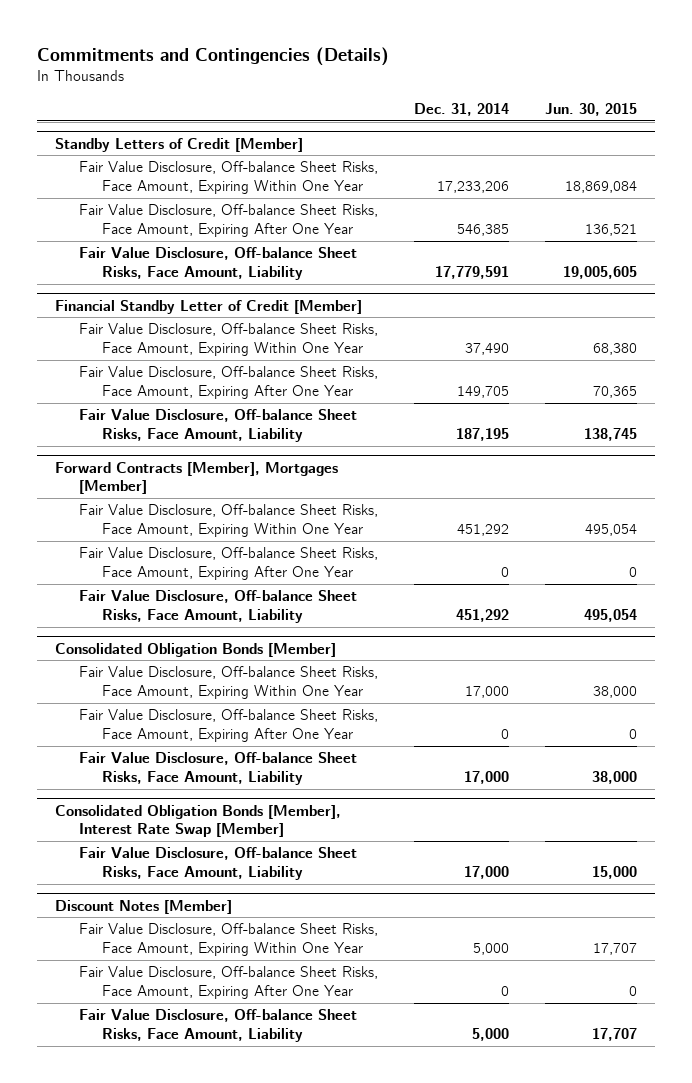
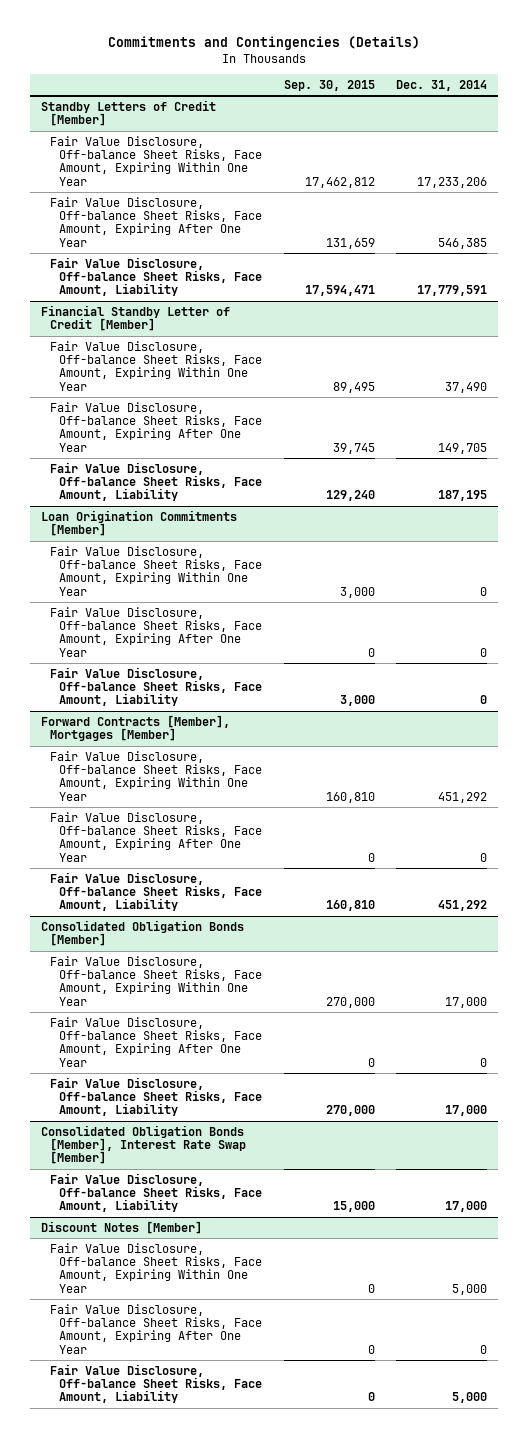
[544,102,637,116] Jun. 30, 2015 -> none
none -> [283,79,375,91] Sep. 30, 2015
none -> [40,509,237,537] Loan Origination Commitments [Member]
none -> [49,545,263,596] Fair Value Disclosure, Off-balance Sheet Risks, Face Amount, Expiring Within One Year
none -> [49,606,263,657] Fair Value Disclosure, Off-balance Sheet Risks, Face Amount, Expiring After One Year
none -> [49,666,263,707] Fair Value Disclosure, Off-balance Sheet Risks, Face Amount, Liability

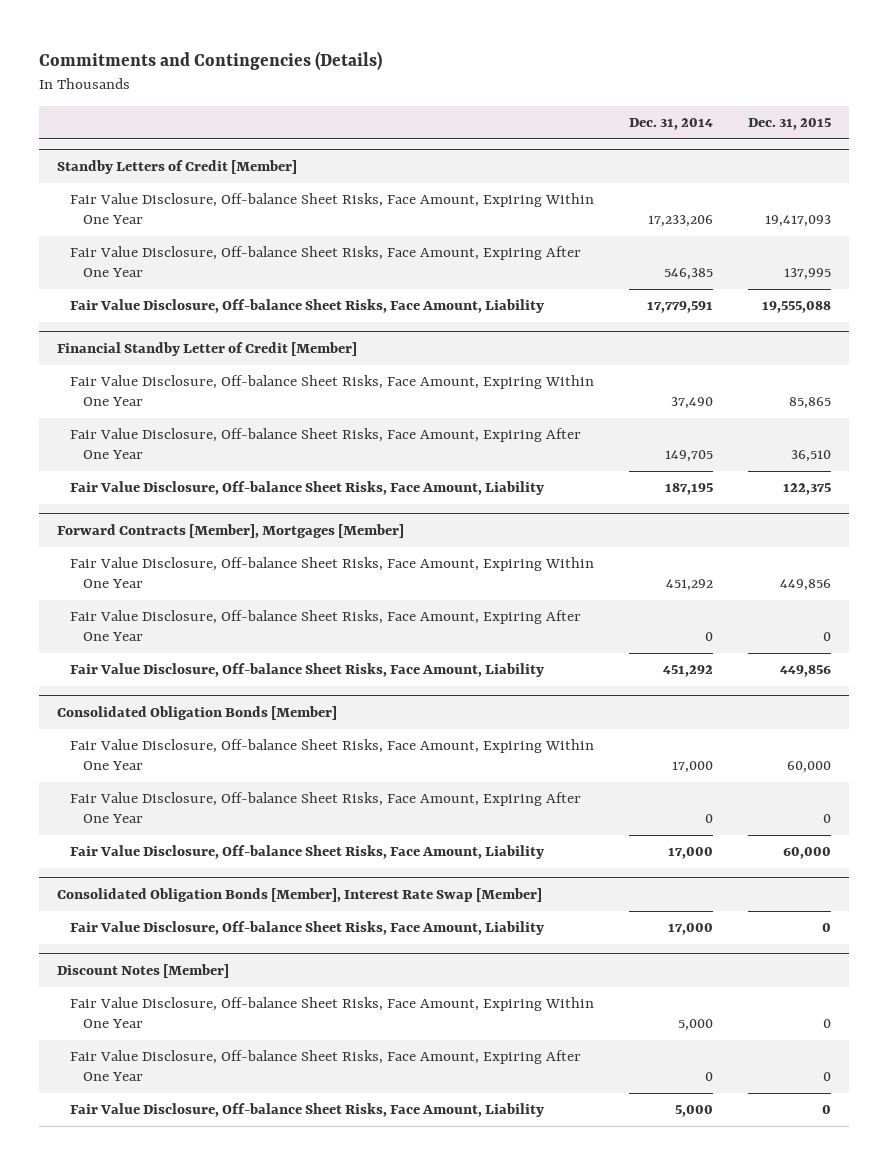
[283,79,375,91] Sep. 30, 2015 -> none
none -> [748,118,832,131] Dec. 31, 2015
[40,509,237,537] Loan Origination Commitments [Member] -> none
[49,545,263,596] Fair Value Disclosure, Off-balance Sheet Risks, Face Amount, Expiring Within One Year -> none
[49,606,263,657] Fair Value Disclosure, Off-balance Sheet Risks, Face Amount, Expiring After One Year -> none
[49,666,263,707] Fair Value Disclosure, Off-balance Sheet Risks, Face Amount, Liability -> none

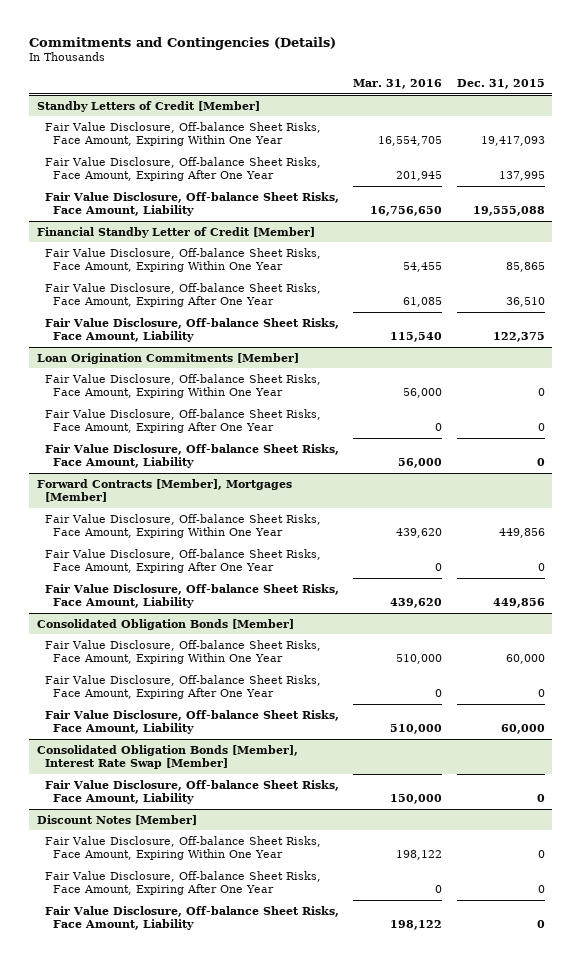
[629,118,714,131] Dec. 31, 2014 -> none
none -> [353,79,443,90] Mar. 31, 2016
none -> [36,352,299,364] Loan Origination Commitments [Member]
none -> [44,373,321,398] Fair Value Disclosure, Off-balance Sheet Risks, Face Amount, Expiring Within One Year
none -> [44,408,321,433] Fair Value Disclosure, Off-balance Sheet Risks, Face Amount, Expiring After One Year
none -> [44,443,339,468] Fair Value Disclosure, Off-balance Sheet Risks, Face Amount, Liability

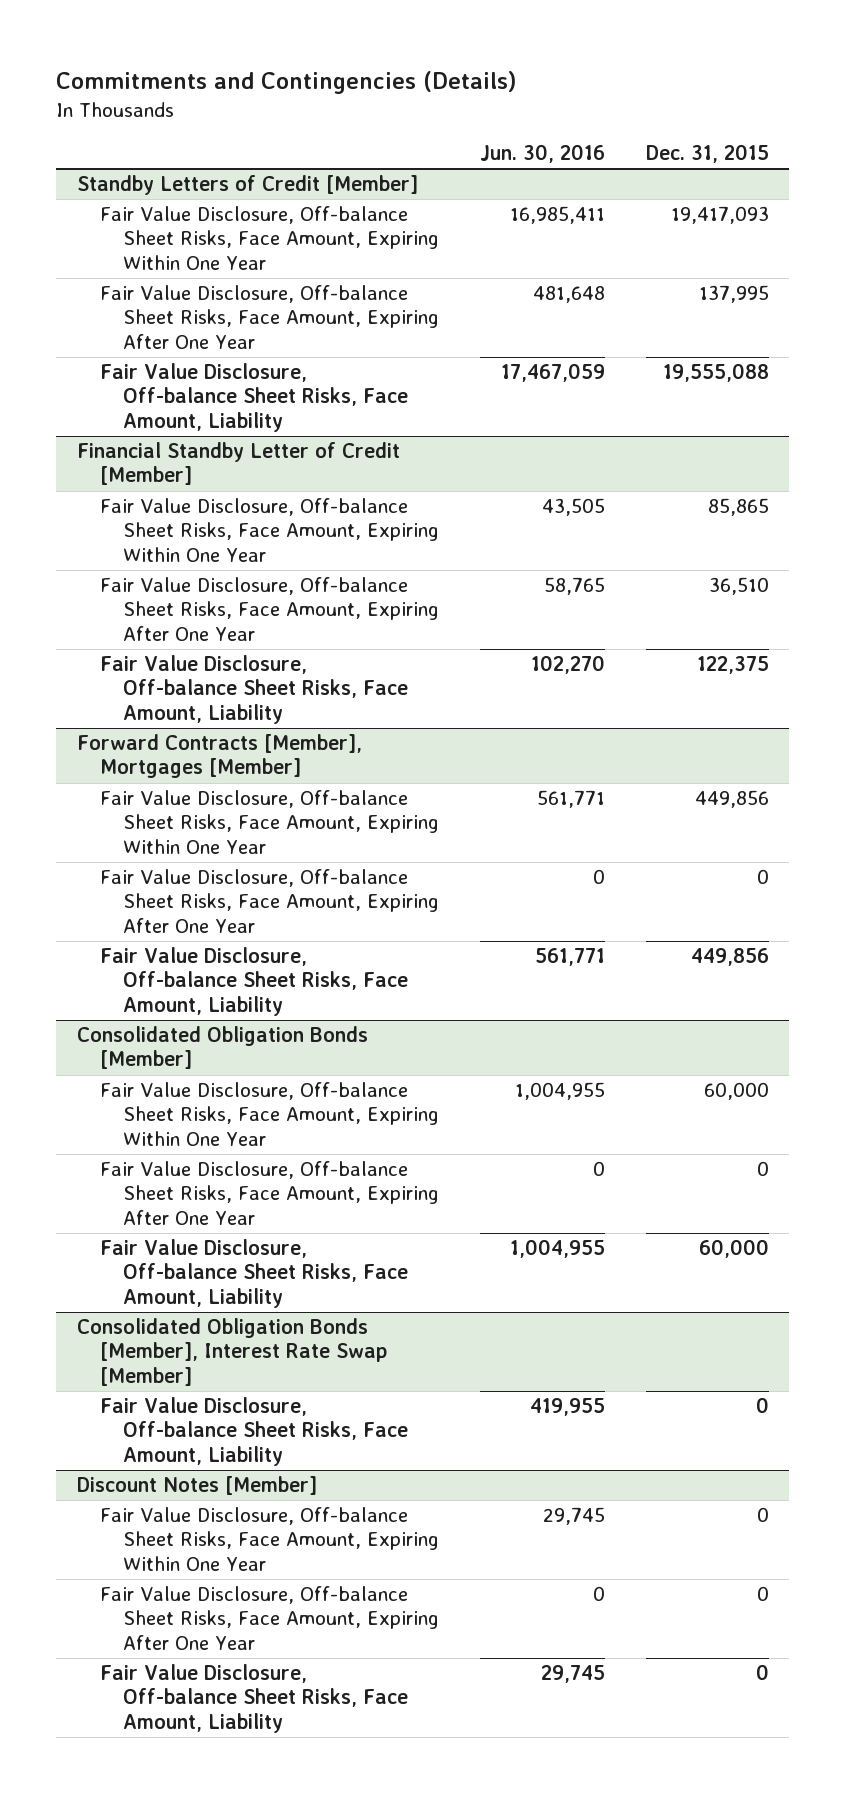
[353,79,443,90] Mar. 31, 2016 -> none
none -> [479,143,605,163] Jun. 30, 2016
[36,352,299,364] Loan Origination Commitments [Member] -> none
[44,373,321,398] Fair Value Disclosure, Off-balance Sheet Risks, Face Amount, Expiring Within One Year -> none
[44,408,321,433] Fair Value Disclosure, Off-balance Sheet Risks, Face Amount, Expiring After One Year -> none
[44,443,339,468] Fair Value Disclosure, Off-balance Sheet Risks, Face Amount, Liability -> none

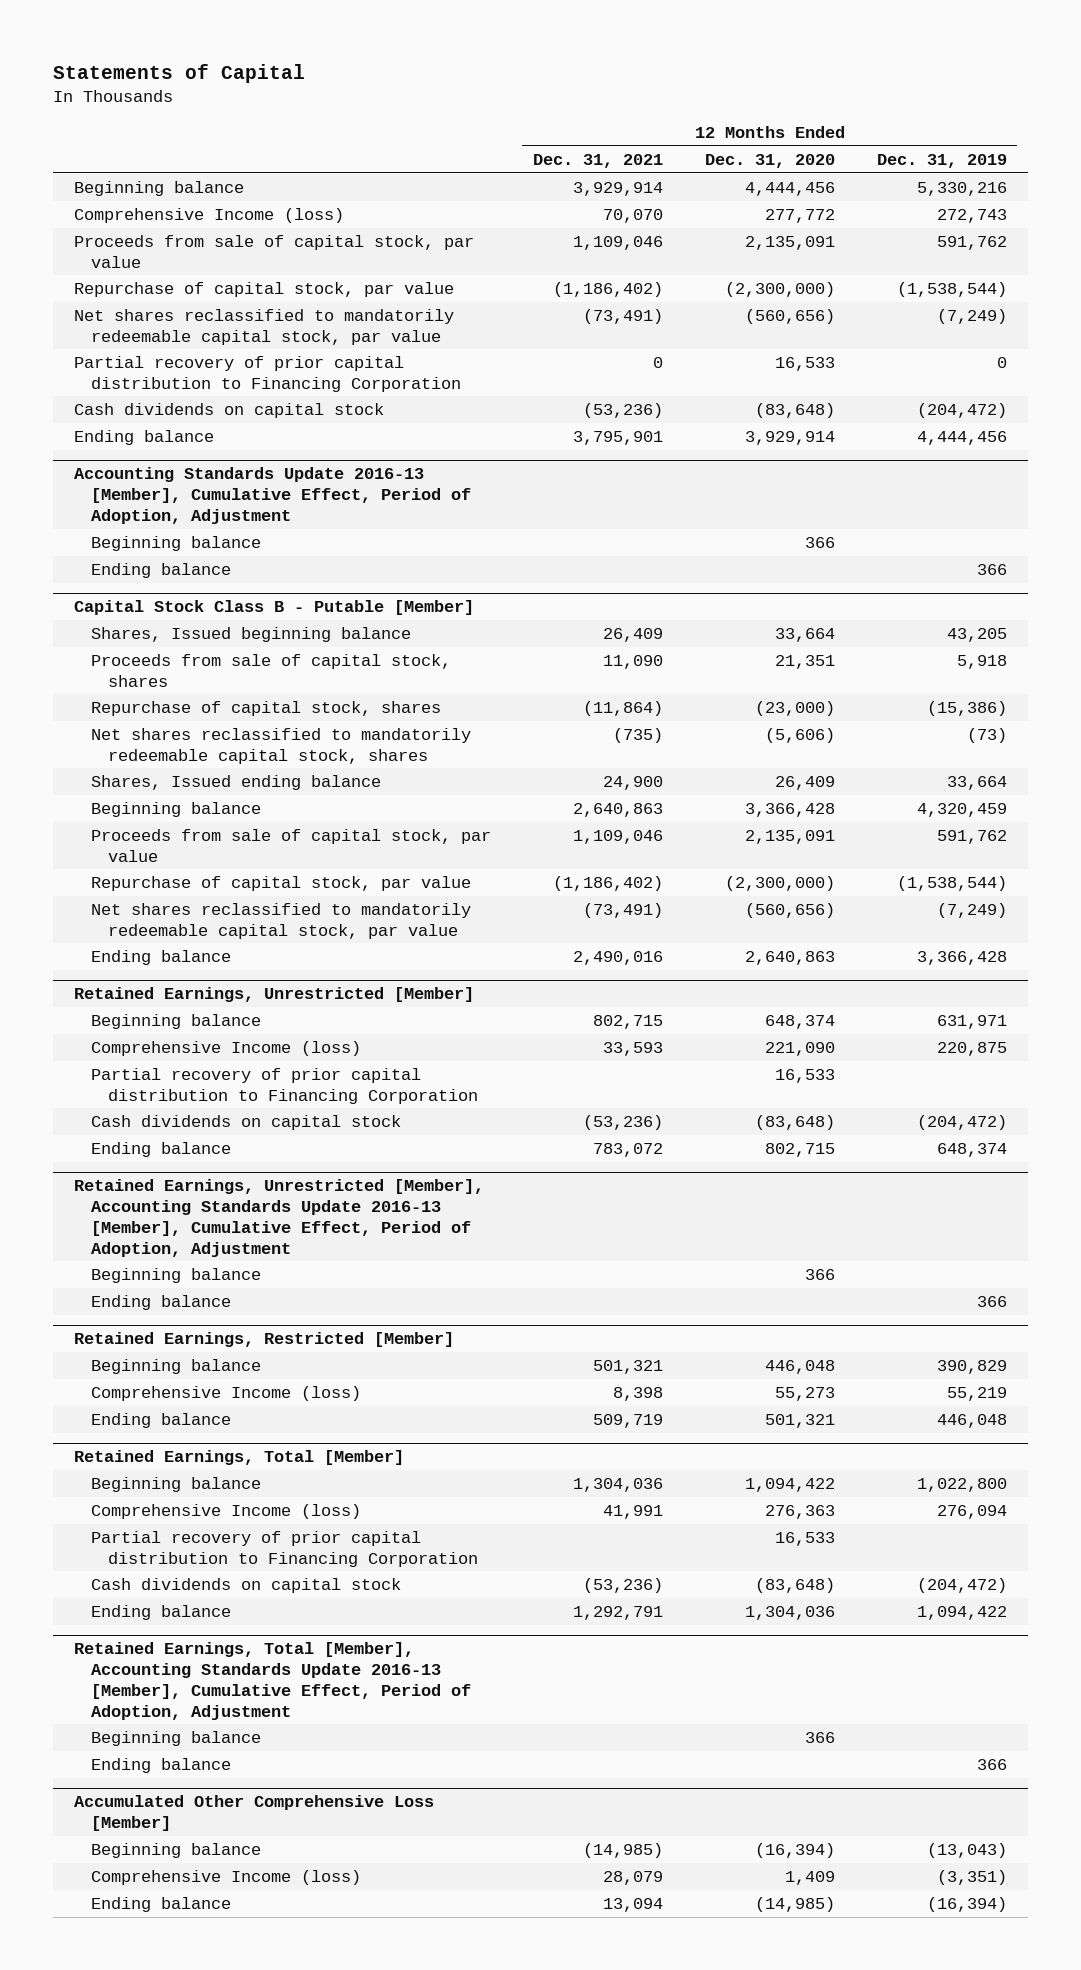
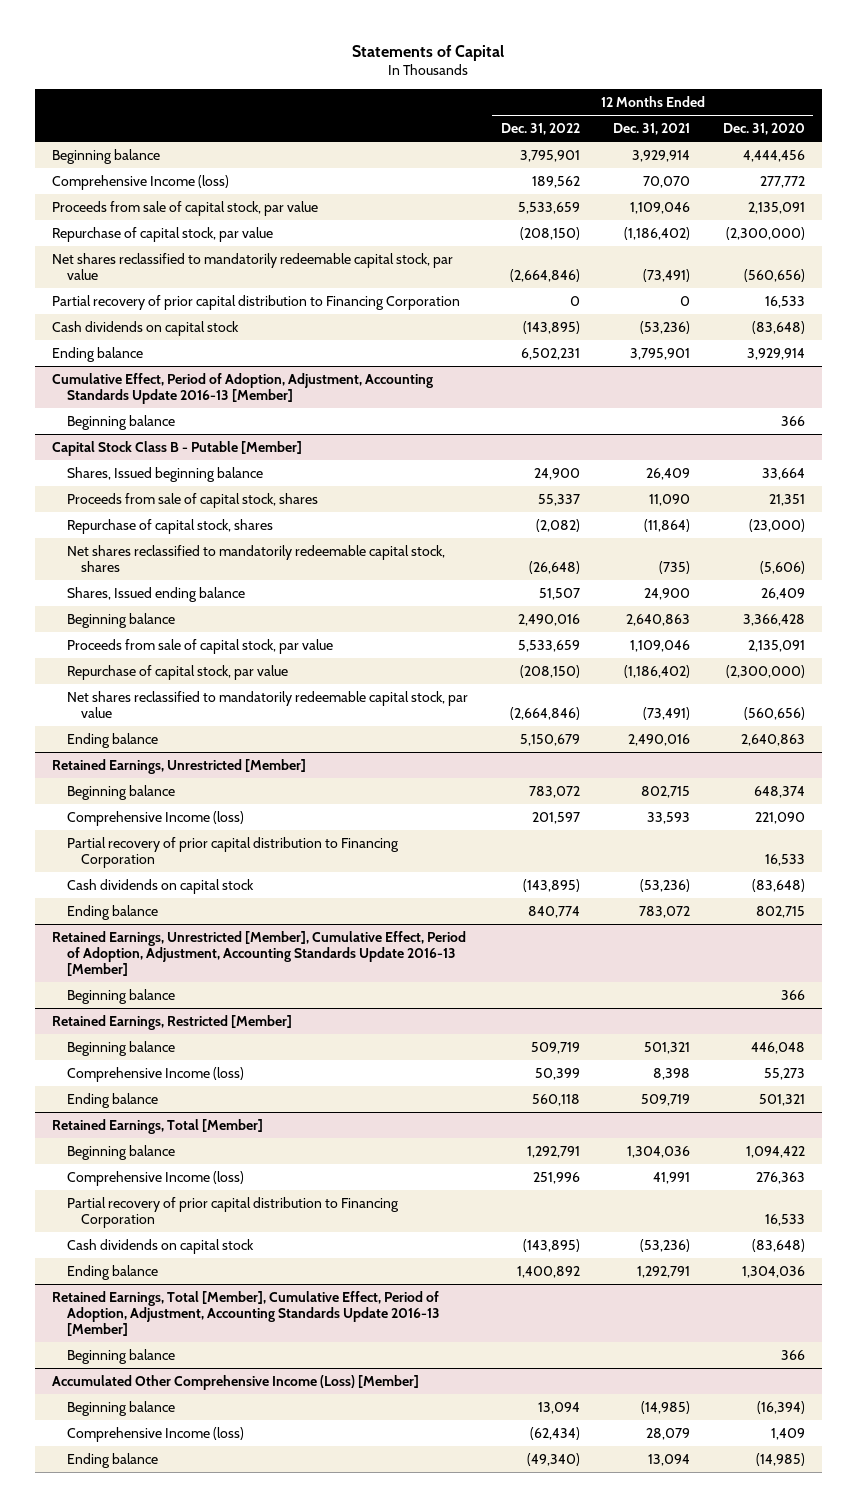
[876,153,1007,168] Dec. 31, 2019 -> none
none -> [500,122,580,135] Dec. 31, 2022
[74,467,471,524] Accounting Standards Update 2016-13 [Member], Cumulative Effect, Period of Adoption, Adjustment -> [51,372,433,404] Cumulative Effect, Period of Adoption, Adjustment, Accounting Standards Update 2016-13 [Member]
[90,562,231,578] Ending balance -> none
[74,1179,485,1257] Retained Earnings, Unrestricted [Member], Accounting Standards Update 2016-13 [Member], Cumulative Effect, Period of Adoption, Adjustment -> [51,930,466,976] Retained Earnings, Unrestricted [Member], Cumulative Effect, Period of Adoption, Adjustment, Accounting Standards Update 2016-13 [Member]
[90,1294,231,1310] Ending balance -> none
[74,1642,471,1720] Retained Earnings, Total [Member], Accounting Standards Update 2016-13 [Member], Cumulative Effect, Period of Adoption, Adjustment -> [51,1290,440,1336] Retained Earnings, Total [Member], Cumulative Effect, Period of Adoption, Adjustment, Accounting Standards Update 2016-13 [Member]
[90,1757,231,1773] Ending balance -> none
[74,1795,435,1832] Accumulated Other Comprehensive Loss [Member] -> [51,1374,419,1390] Accumulated Other Comprehensive Income (Loss) [Member]

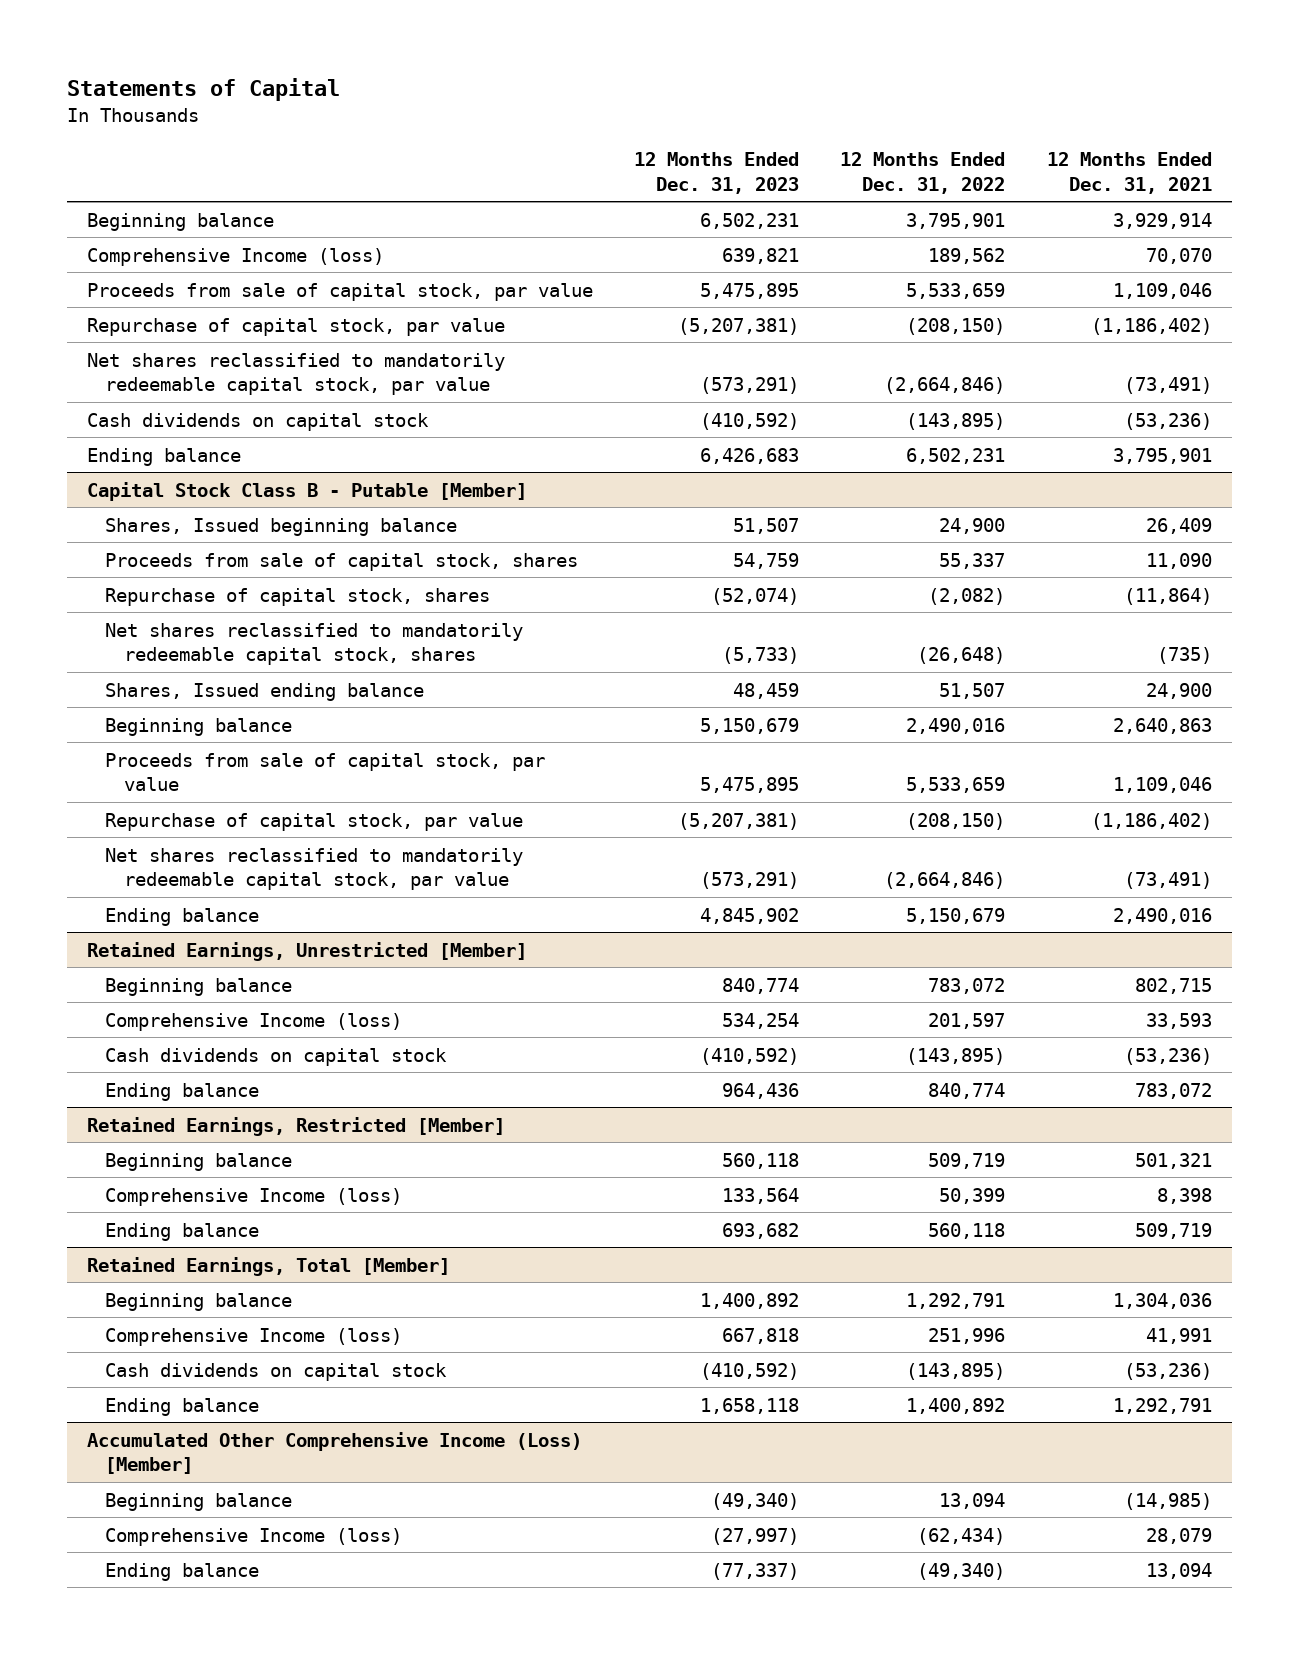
[723,122,806,135] Dec. 31, 2020 -> none
none -> [634,151,800,194] 12 Months Ended Dec. 31, 2023
[51,294,460,310] Partial recovery of prior capital distribution to Financing Corporation -> none
[51,372,433,404] Cumulative Effect, Period of Adoption, Adjustment, Accounting Standards Update 2016-13 [Member] -> none
[66,414,175,430] Beginning balance -> none
[66,836,399,868] Partial recovery of prior capital distribution to Financing Corporation -> none
[51,930,466,976] Retained Earnings, Unrestricted [Member], Cumulative Effect, Period of Adoption, Adjustment, Accounting Standards Update 2016-13 [Member] -> none
[66,988,175,1004] Beginning balance -> none
[66,1196,399,1228] Partial recovery of prior capital distribution to Financing Corporation -> none
[51,1290,440,1336] Retained Earnings, Total [Member], Cumulative Effect, Period of Adoption, Adjustment, Accounting Standards Update 2016-13 [Member] -> none
[66,1348,175,1364] Beginning balance -> none

